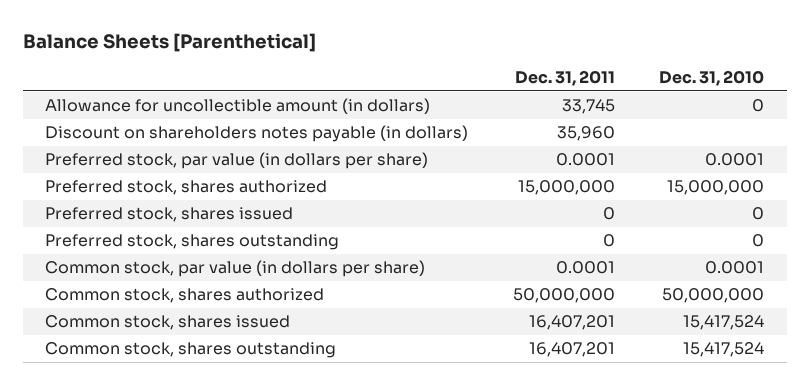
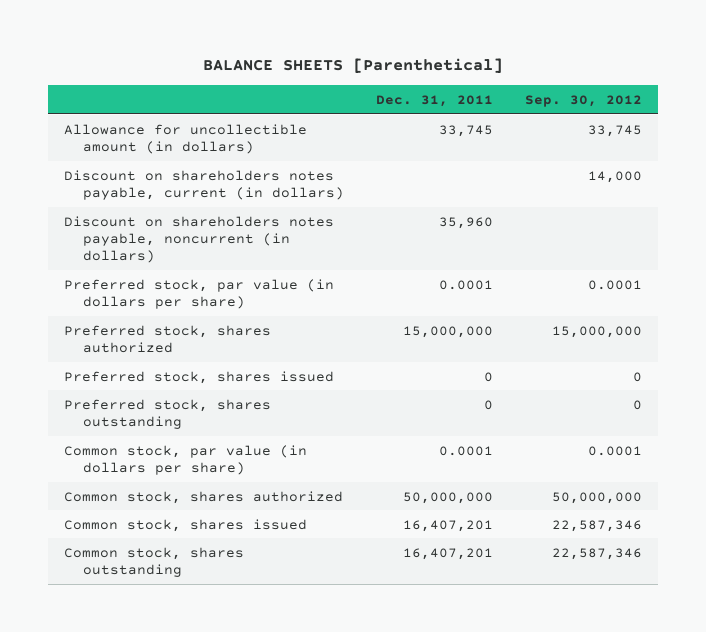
[22,32,316,52] Balance Sheets [Parenthetical] -> [203,58,504,74] BALANCE SHEETS [Parenthetical]
[659,70,765,87] Dec. 31, 2010 -> none
none -> [525,94,643,107] Sep. 30, 2012
none -> [63,169,344,200] Discount on shareholders notes payable, current (in dollars)
[44,125,468,143] Discount on shareholders notes payable (in dollars) -> [63,215,334,264] Discount on shareholders notes payable, noncurrent (in dollars)

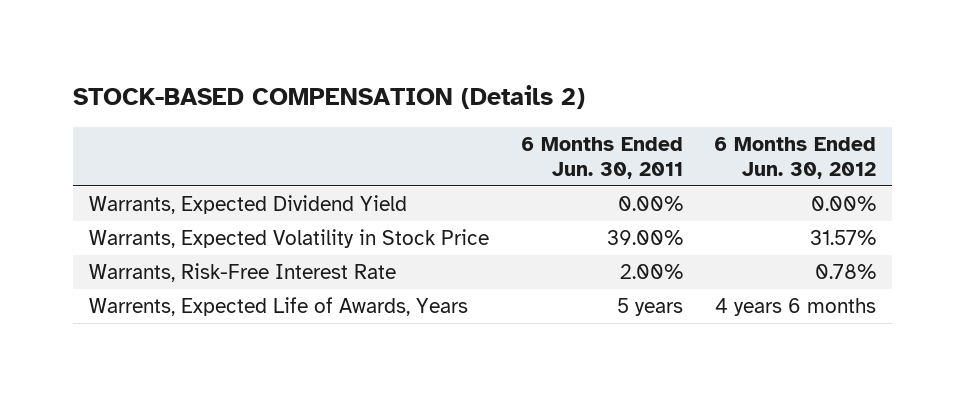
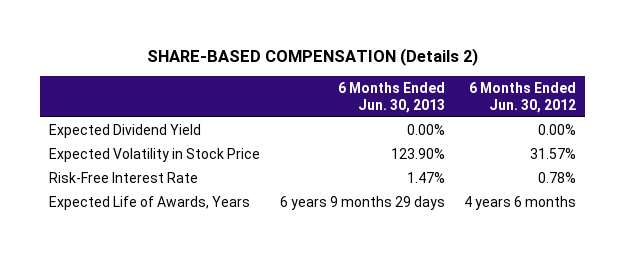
[72,85,585,110] STOCK-BASED COMPENSATION (Details 2) -> [146,47,478,66] SHARE-BASED COMPENSATION (Details 2)
[520,136,683,180] 6 Months Ended Jun. 30, 2011 -> none
none -> [337,81,445,114] 6 Months Ended Jun. 30, 2013
[88,195,407,215] Warrants, Expected Dividend Yield -> [49,123,202,138] Expected Dividend Yield
[88,229,489,249] Warrants, Expected Volatility in Stock Price -> [49,147,261,162] Expected Volatility in Stock Price
[88,263,396,283] Warrants, Risk-Free Interest Rate -> [49,171,199,183] Risk-Free Interest Rate
[88,297,468,317] Warrents, Expected Life of Awards, Years -> [49,195,251,210] Expected Life of Awards, Years

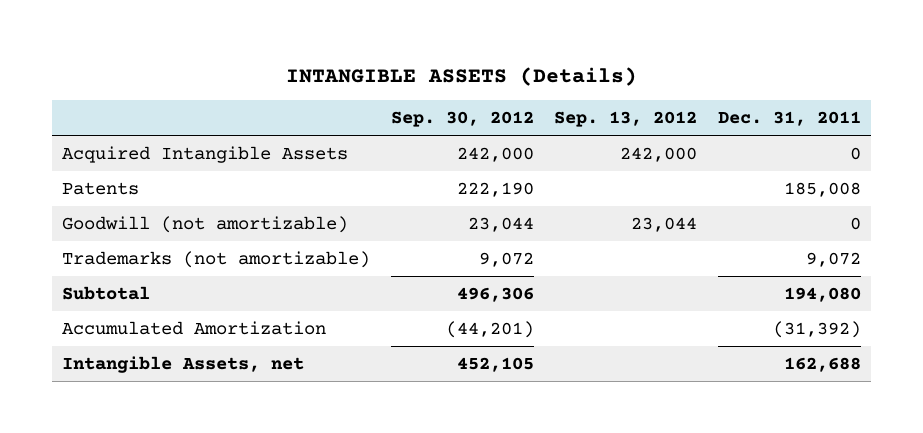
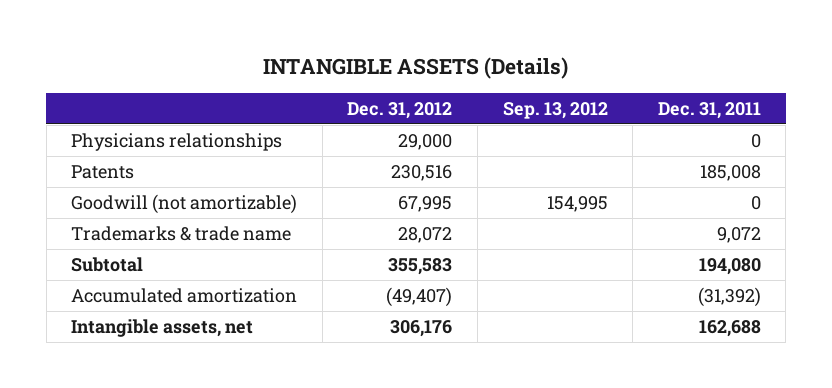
[390,111,534,128] Sep. 30, 2012 -> none
none -> [347,101,453,119] Dec. 31, 2012
[62,145,349,163] Acquired Intangible Assets -> none
none -> [71,133,283,152] Physicians relationships
[631,216,698,232] 23,044 -> [546,196,608,213] 154,995
[62,250,371,268] Trademarks (not amortizable) -> [71,226,292,242] Trademarks & trade name
[62,320,327,335] Accumulated Amortization -> [71,288,298,304] Accumulated amortization
[62,355,305,373] Intangible Assets, net -> [71,319,254,338] Intangible assets, net

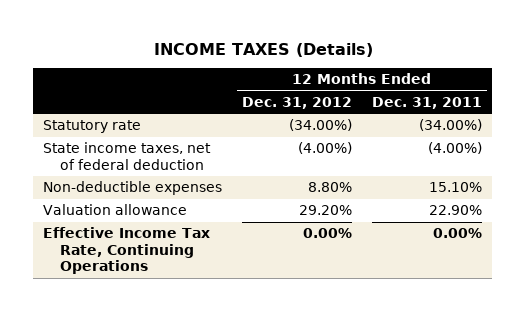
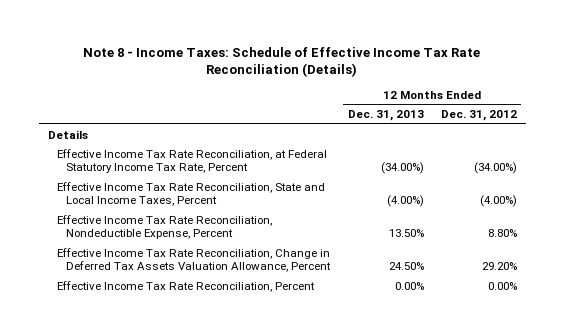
[153,42,373,57] INCOME TAXES (Details) -> [83,46,481,78] Note 8 - Income Taxes: Schedule of Effective Income Tax Rate Reconciliation (Details)
[372,96,483,109] Dec. 31, 2011 -> none
none -> [347,110,424,122] Dec. 31, 2013
none -> [47,129,88,139] Details
[43,120,142,134] Statutory rate -> [56,148,327,174] Effective Income Tax Rate Reconciliation, at Federal Statutory Income Tax Rate, Percent
[43,142,212,170] State income taxes, net of federal deduction -> [56,181,325,207] Effective Income Tax Rate Reconciliation, State and Local Income Taxes, Percent
[43,181,223,196] Non-deductible expenses -> [56,214,272,240] Effective Income Tax Rate Reconciliation, Nondeductible Expense, Percent
[43,204,188,216] Valuation allowance -> [56,247,332,273] Effective Income Tax Rate Reconciliation, Change in Deferred Tax Assets Valuation Allowance, Percent
[43,227,211,275] Effective Income Tax Rate, Continuing Operations -> [56,280,315,292] Effective Income Tax Rate Reconciliation, Percent

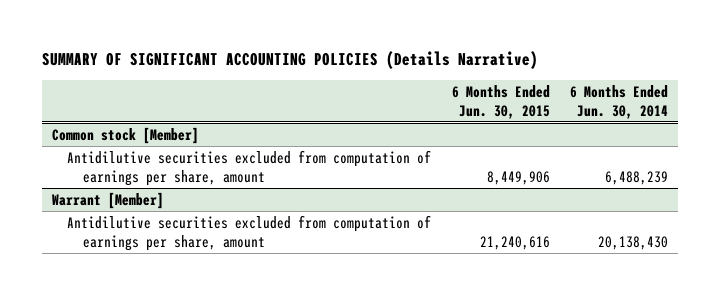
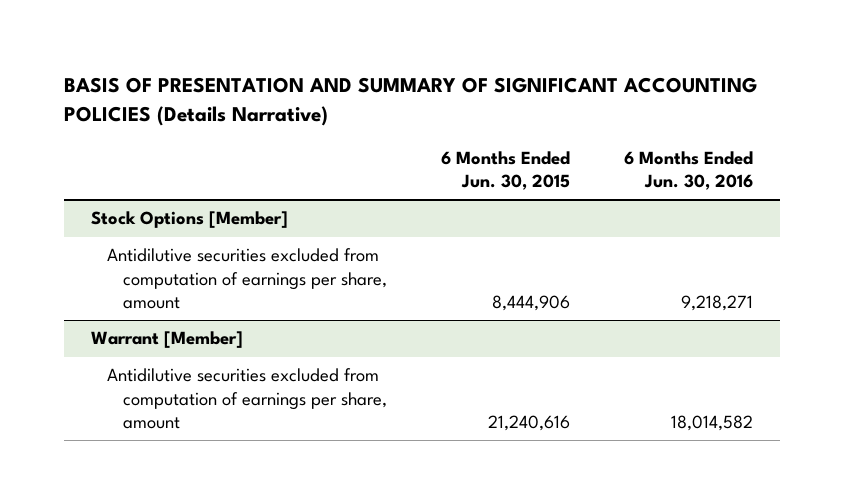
[41,51,538,70] SUMMARY OF SIGNIFICANT ACCOUNTING POLICIES (Details Narrative) -> [64,77,758,126] BASIS OF PRESENTATION AND SUMMARY OF SIGNIFICANT ACCOUNTING POLICIES (Details Narrative)
[569,84,668,119] 6 Months Ended Jun. 30, 2014 -> none
none -> [624,150,754,190] 6 Months Ended Jun. 30, 2016
[52,126,200,144] Common stock [Member] -> [91,211,289,229] Stock Options [Member]
[486,170,550,185] 8,449,906 -> [491,294,570,311] 8,444,906

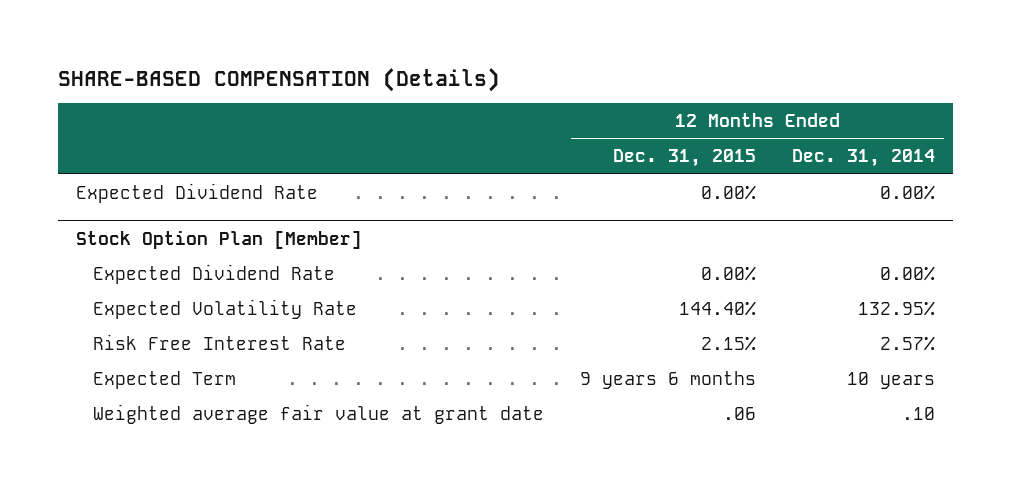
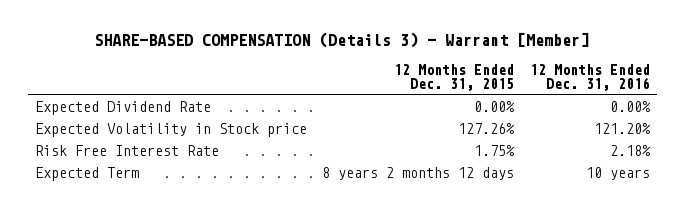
[57,67,500,92] SHARE-BASED COMPENSATION (Details) -> [94,32,590,49] SHARE-BASED COMPENSATION (Details 3) - Warrant [Member]
[792,149,936,168] Dec. 31, 2014 -> none
none -> [529,63,650,91] 12 Months Ended Dec. 31, 2016
[75,229,362,249] Stock Option Plan [Member] -> none
[93,263,336,284] Expected Dividend Rate -> none
[93,403,545,424] Weighted average fair value at grant date -> none
[93,298,358,319] Expected Volatility Rate -> [35,122,308,137] Expected Volatility in Stock price
[679,300,757,316] 144.40% -> [458,122,516,134] 127.26%
[701,335,757,351] 2.15% -> [474,144,516,156] 1.75%
[580,370,757,389] 9 years 6 months -> [322,166,515,180] 8 years 2 months 12 days

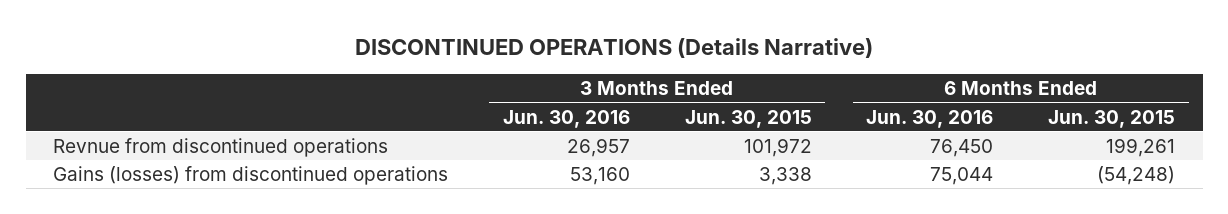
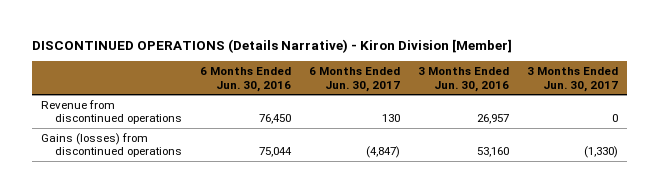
[355,38,874,59] DISCONTINUED OPERATIONS (Details Narrative) -> [31,38,512,53] DISCONTINUED OPERATIONS (Details Narrative) - Kiron Division [Member]
[684,109,812,128] Jun. 30, 2015 -> none
[1048,109,1176,128] Jun. 30, 2015 -> none
none -> [309,67,401,92] 6 Months Ended Jun. 30, 2017
none -> [527,67,619,92] 3 Months Ended Jun. 30, 2017
[53,138,389,158] Revnue from discontinued operations -> [40,99,183,125] Revenue from discontinued operations

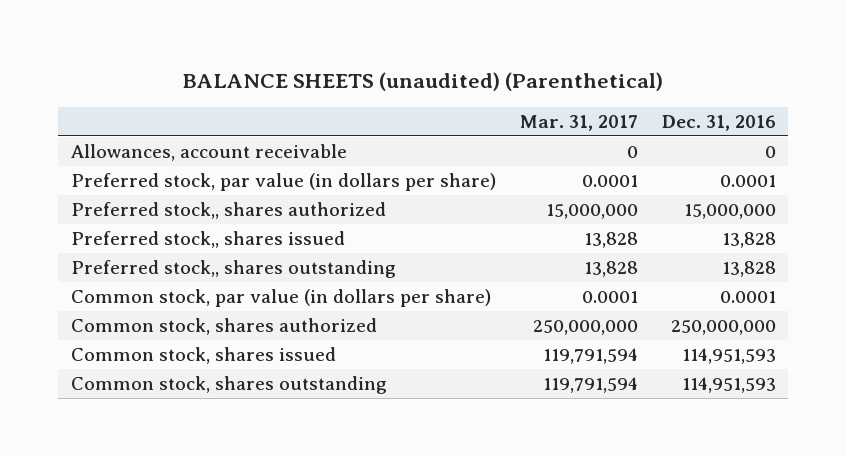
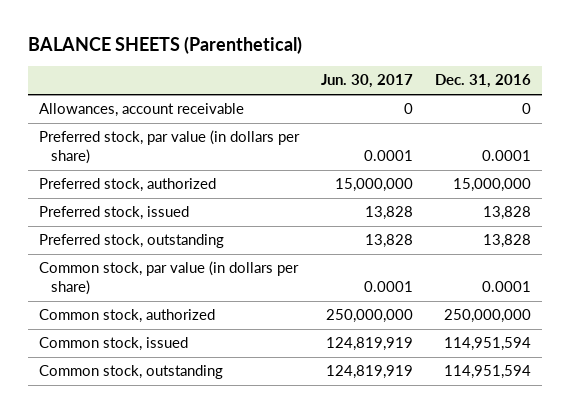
[183,71,664,91] BALANCE SHEETS (unaudited) (Parenthetical) -> [27,36,302,55] BALANCE SHEETS (Parenthetical)
[519,114,638,131] Mar. 31, 2017 -> none
none -> [320,74,413,89] Jun. 30, 2017
[70,202,386,220] Preferred stock,, shares authorized -> [38,178,216,193] Preferred stock, authorized
[70,231,345,249] Preferred stock,, shares issued -> [38,206,189,221] Preferred stock, issued
[70,260,396,279] Preferred stock,, shares outstanding -> [38,234,224,249] Preferred stock, outstanding
[70,318,377,336] Common stock, shares authorized -> [38,309,215,324] Common stock, authorized
[70,347,336,365] Common stock, shares issued -> [38,337,188,352] Common stock, issued
[682,348,777,365] 114,951,593 -> [444,337,532,352] 114,951,594
[70,376,387,395] Common stock, shares outstanding -> [38,365,223,380] Common stock, outstanding
[682,377,777,394] 114,951,593 -> [444,365,532,380] 114,951,594

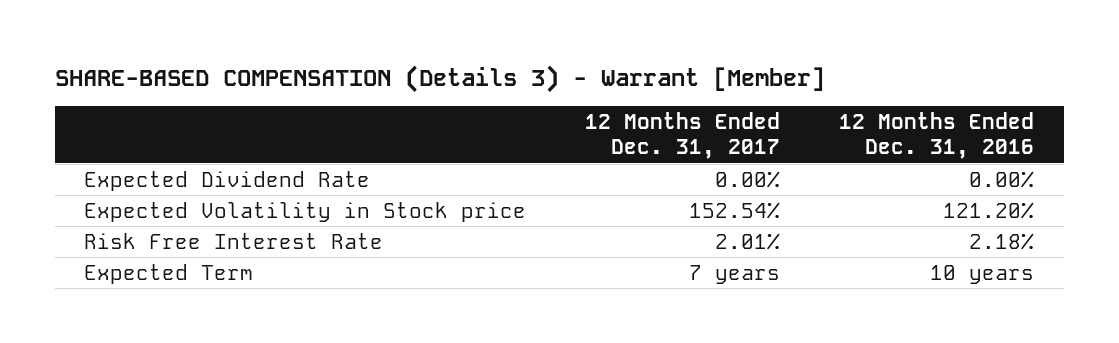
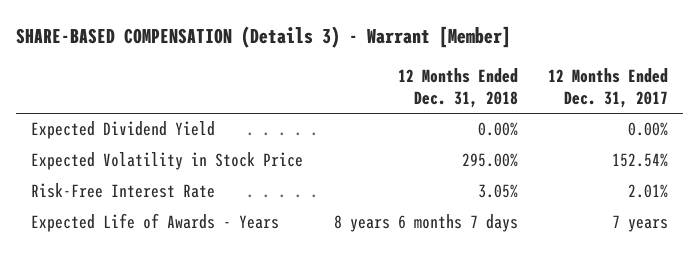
[839,112,1035,160] 12 Months Ended Dec. 31, 2016 -> none
none -> [397,67,518,108] 12 Months Ended Dec. 31, 2018
[84,170,371,191] Expected Dividend Rate -> [31,121,216,140] Expected Dividend Yield
[84,201,527,222] Expected Volatility in Stock price -> [31,152,304,171] Expected Volatility in Stock Price
[84,232,384,249] Risk Free Interest Rate -> [31,183,216,199] Risk-Free Interest Rate
[84,263,254,284] Expected Term -> [31,213,280,233] Expected Life of Awards - Years

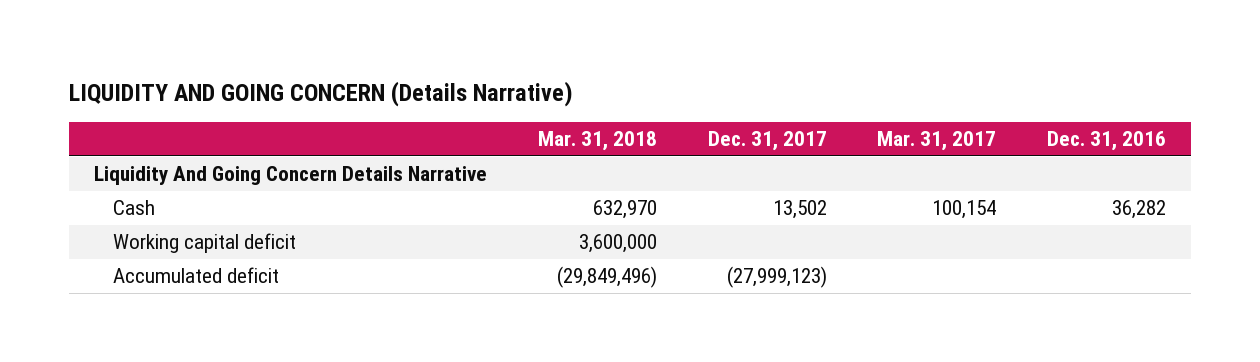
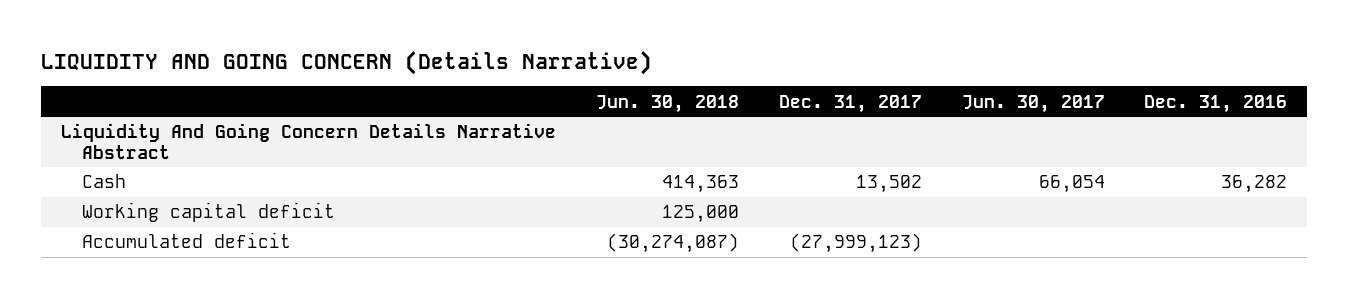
[538,131,658,152] Mar. 31, 2018 -> none
[877,131,997,152] Mar. 31, 2017 -> none
none -> [595,94,739,113] Jun. 30, 2018
none -> [961,94,1105,113] Jun. 30, 2017
[94,166,488,186] Liquidity And Going Concern Details Narrative -> [61,123,557,159] Liquidity And Going Concern Details Narrative Abstract

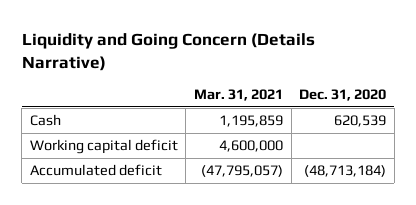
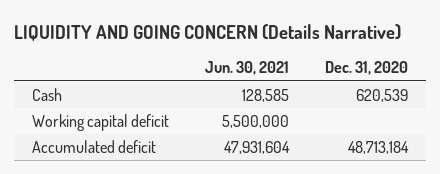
[21,32,315,71] Liquidity and Going Concern (Details Narrative) -> [14,23,402,41] LIQUIDITY AND GOING CONCERN (Details Narrative)
[194,89,284,102] Mar. 31, 2021 -> none
none -> [205,61,290,76] Jun. 30, 2021
[304,165,387,178] (48,713,184) -> [347,140,409,154] 48,713,184

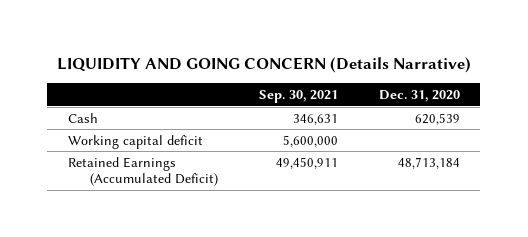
[205,61,290,76] Jun. 30, 2021 -> none
none -> [258,90,338,104] Sep. 30, 2021
[32,139,157,153] Accumulated deficit -> [67,156,218,187] Retained Earnings (Accumulated Deficit)

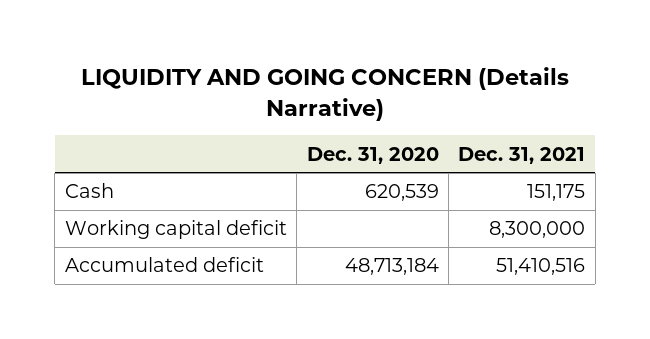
[258,90,338,104] Sep. 30, 2021 -> none
none -> [458,146,586,164] Dec. 31, 2021
[67,156,218,187] Retained Earnings (Accumulated Deficit) -> [64,257,264,273] Accumulated deficit

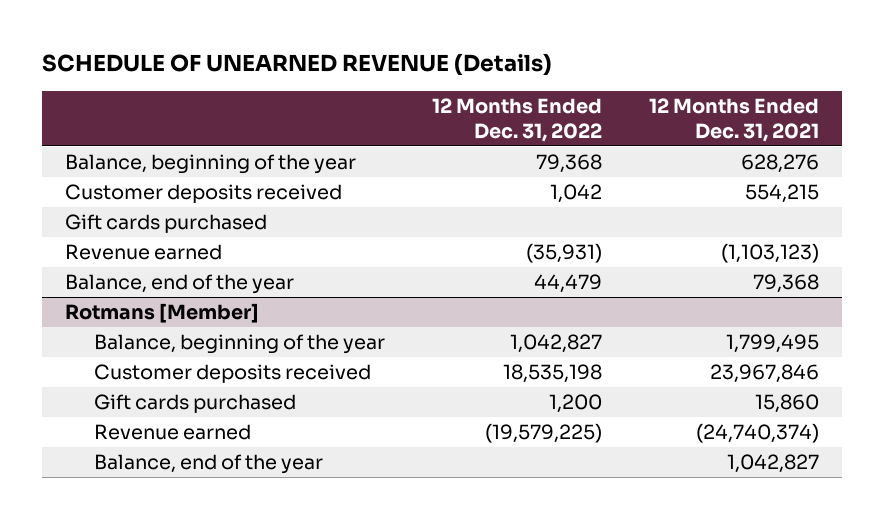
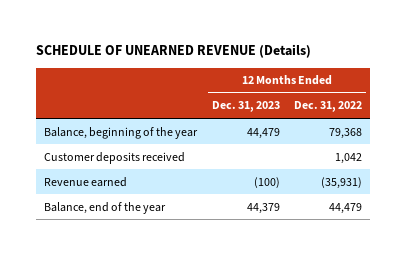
[648,97,819,142] 12 Months Ended Dec. 31, 2021 -> none
none -> [211,101,280,113] Dec. 31, 2023
[64,214,267,234] Gift cards purchased -> none
[64,303,259,324] Rotmans [Member] -> none
[94,334,386,355] Balance, beginning of the year -> none
[94,364,372,384] Customer deposits received -> none
[94,394,297,414] Gift cards purchased -> none
[94,424,252,441] Revenue earned -> none
[94,454,324,475] Balance, end of the year -> none

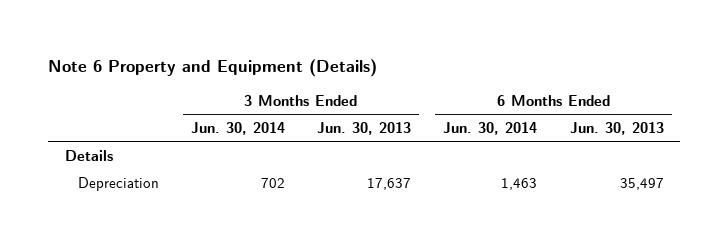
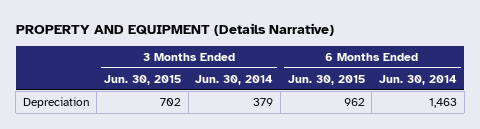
[48,58,378,77] Note 6 Property and Equipment (Details) -> [15,22,334,36] PROPERTY AND EQUIPMENT (Details Narrative)
[317,122,412,136] Jun. 30, 2013 -> none
[569,122,664,136] Jun. 30, 2013 -> none
none -> [104,74,182,85] Jun. 30, 2015
none -> [287,74,365,85] Jun. 30, 2015
[64,149,113,161] Details -> none
[260,177,285,188] 702 -> [253,98,274,107] 379

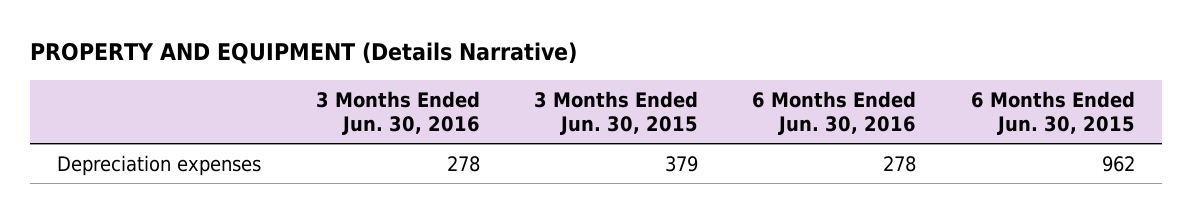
[195,74,274,85] Jun. 30, 2014 -> none
[379,74,458,85] Jun. 30, 2014 -> none
none -> [315,90,480,135] 3 Months Ended Jun. 30, 2016
none -> [752,90,917,135] 6 Months Ended Jun. 30, 2016
[22,97,90,109] Depreciation -> [57,154,262,176] Depreciation expenses
[160,98,182,107] 702 -> [664,155,698,172] 379

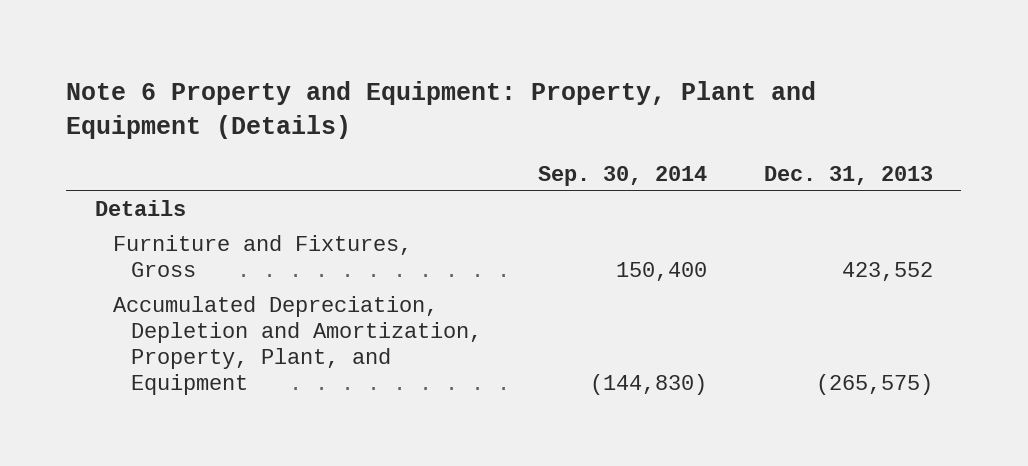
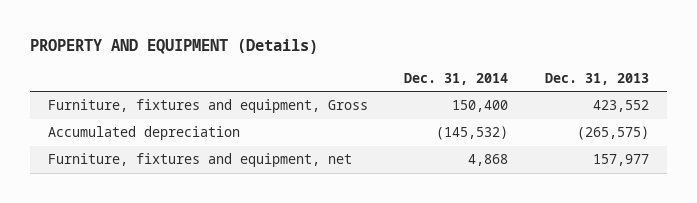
[66,81,817,140] Note 6 Property and Equipment: Property, Plant and Equipment (Details) -> [29,39,318,55] PROPERTY AND EQUIPMENT (Details)
[538,165,708,186] Sep. 30, 2014 -> none
none -> [404,73,509,86] Dec. 31, 2014
[94,200,186,217] Details -> none
[112,235,412,278] Furniture and Fixtures, Gross -> [48,99,369,114] Furniture, fixtures and equipment, Gross
[112,296,482,396] Accumulated Depreciation, Depletion and Amortization, Property, Plant, and Equipment -> [48,126,241,141] Accumulated depreciation
none -> [48,153,353,168] Furniture, fixtures and equipment, net

